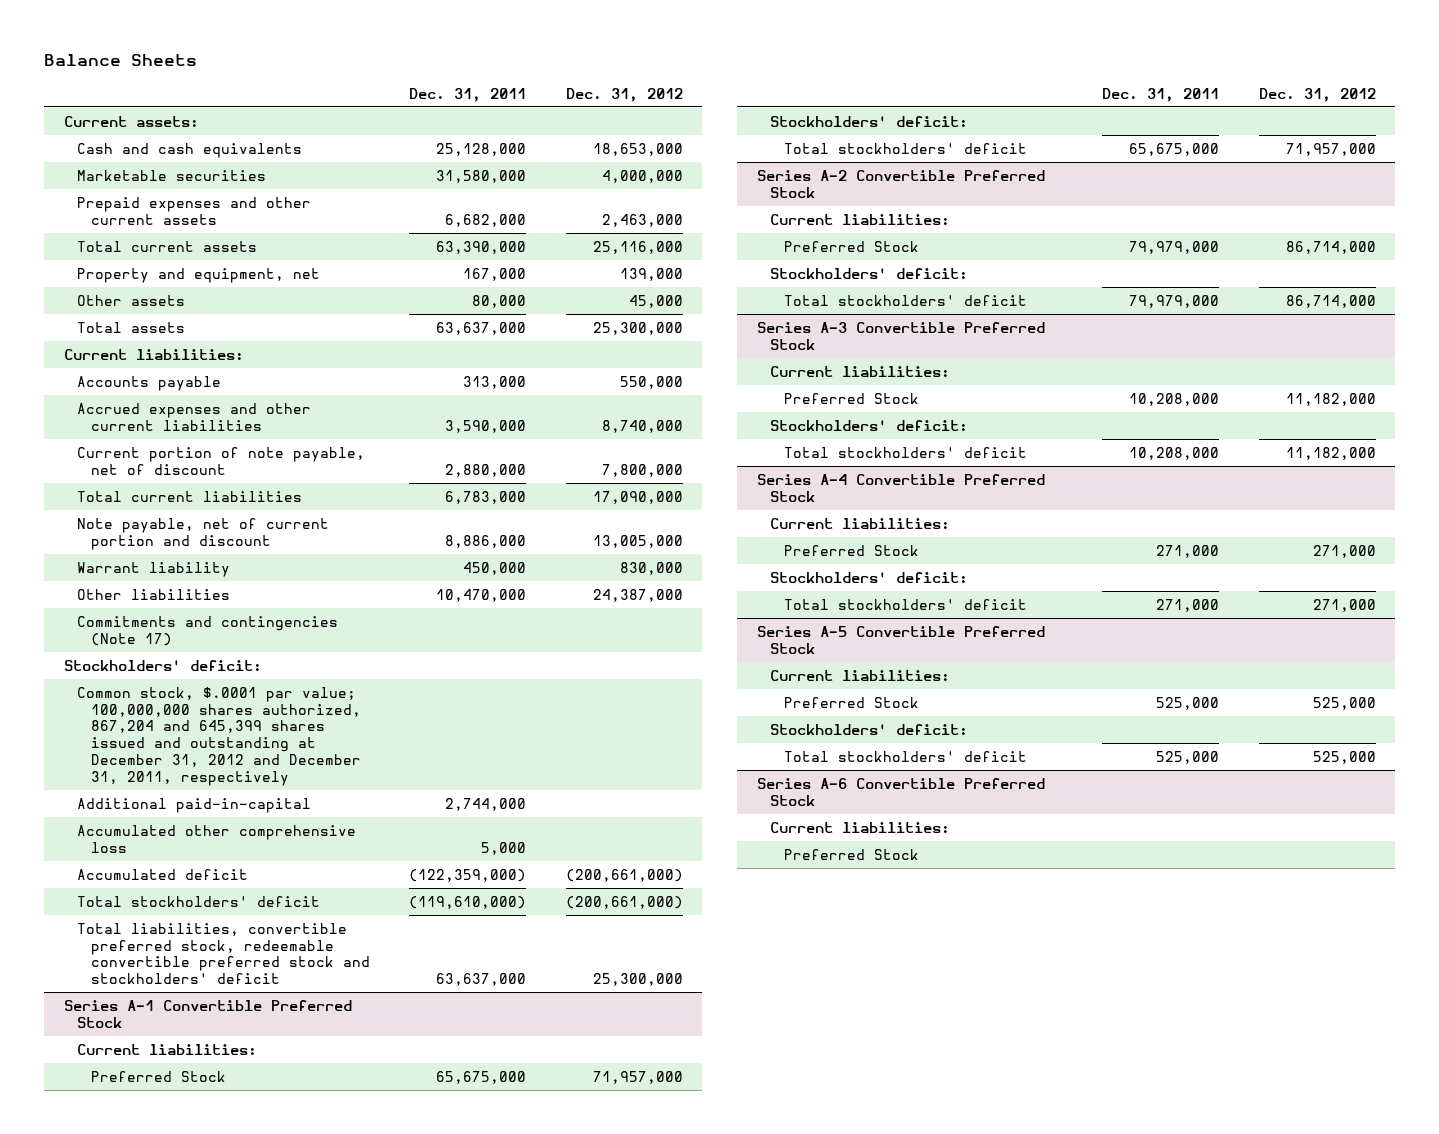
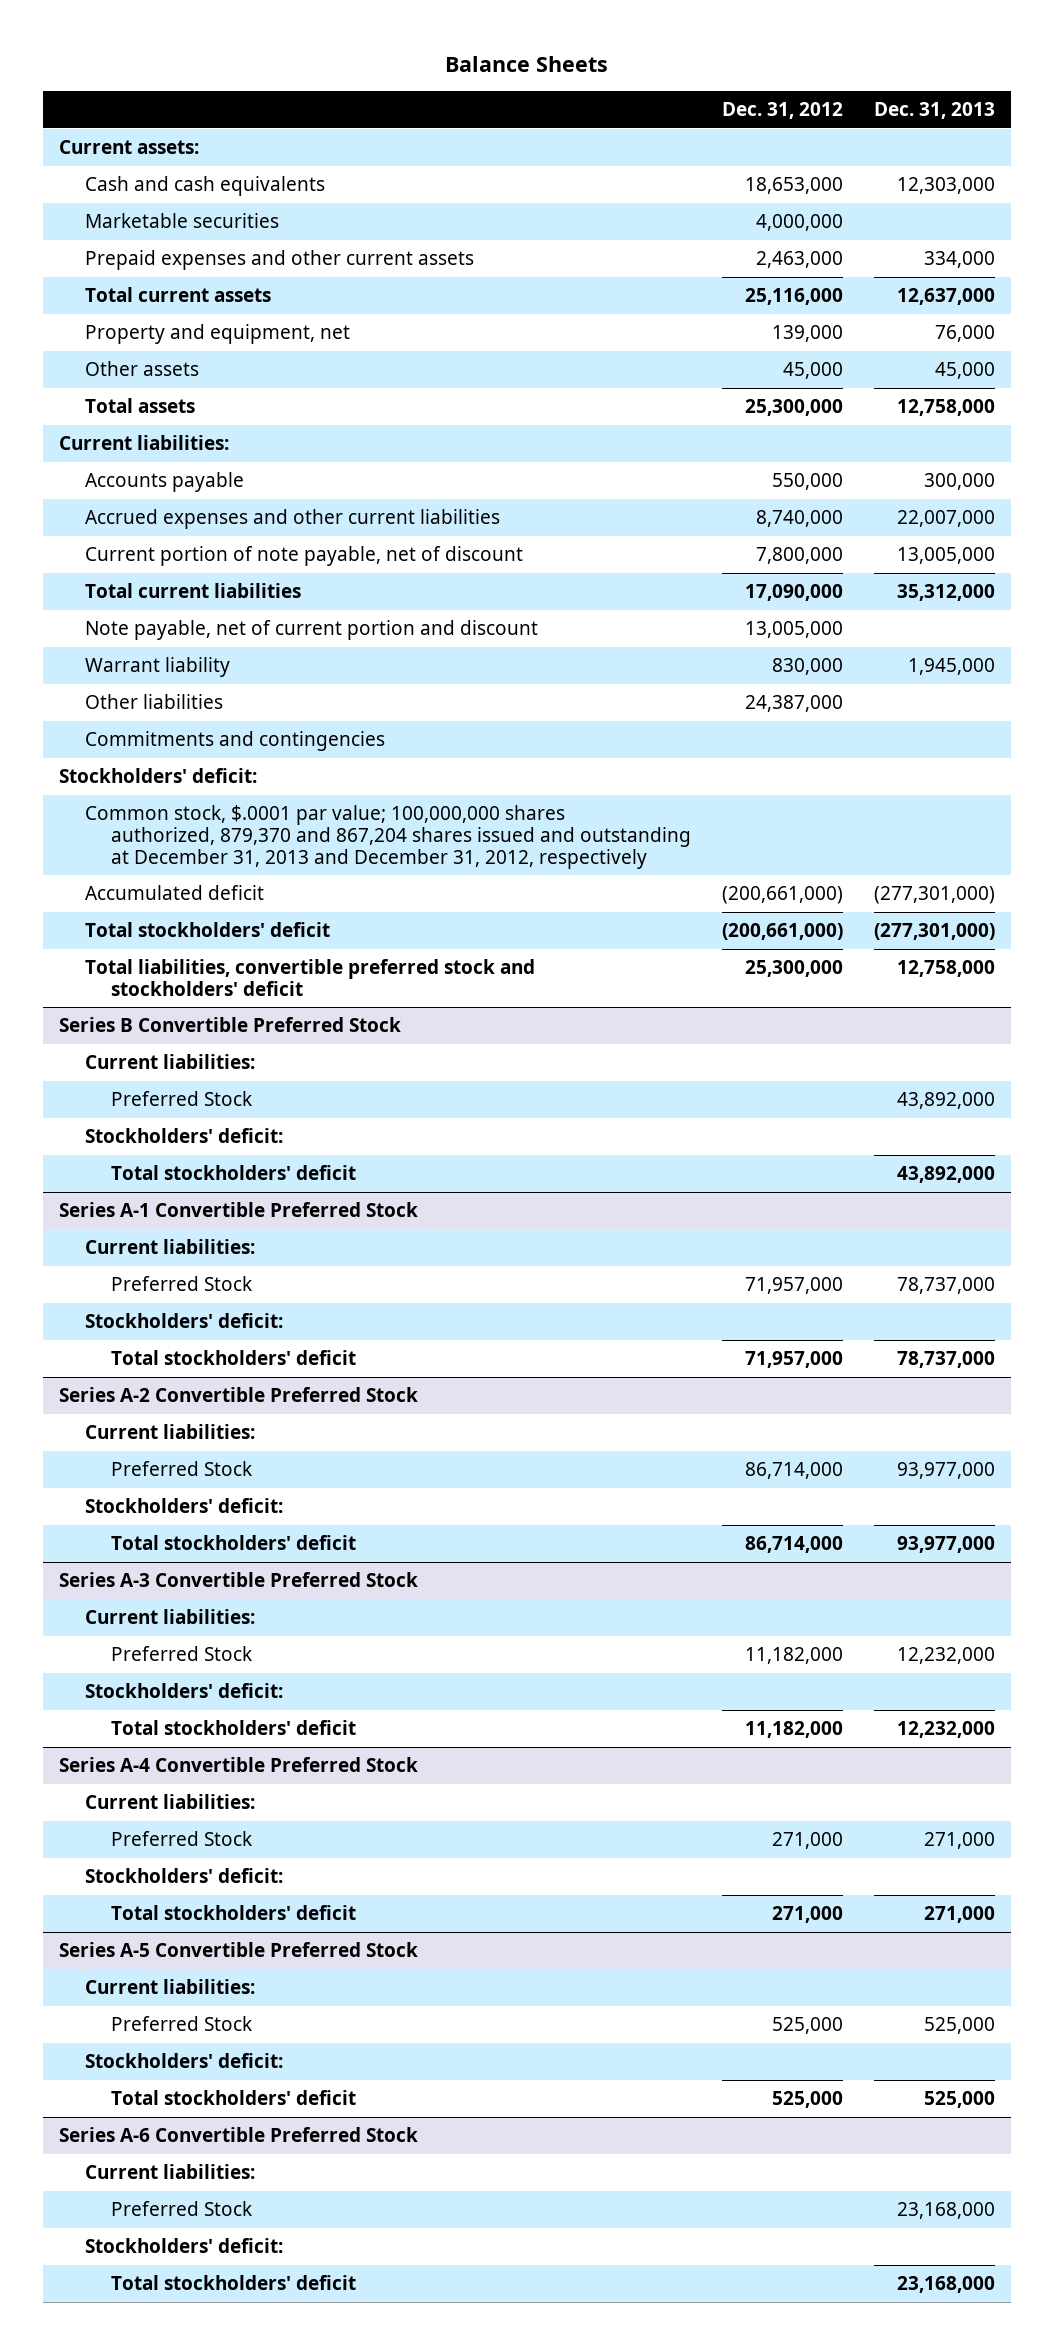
[409,87,527,102] Dec. 31, 2011 -> none
none -> [874,102,996,120] Dec. 31, 2013
[77,615,339,646] Commitments and contingencies (Note 17) -> [84,731,385,752] Commitments and contingencies
[77,797,312,813] Additional paid-in-capital -> none
[77,824,357,853] Accumulated other comprehensive loss -> none
[77,686,361,786] Common stock, $.0001 par value; 100,000,000 shares authorized, 867,204 and 645,399 shares issued and outstanding at December 31, 2012 and December 31, 2011, respectively -> [84,805,692,869] Common stock, $.0001 par value; 100,000,000 shares authorized, 879,370 and 867,204 shares issued and outstanding at December 31, 2013 and December 31, 2012, respectively
[77,922,370,985] Total liabilities, convertible preferred stock, redeemable convertible preferred stock and stockholders' deficit -> [84,959,535,996] Total liabilities, convertible preferred stock and stockholders' deficit
none -> [58,1017,401,1033] Series B Convertible Preferred Stock
none -> [84,1054,255,1070] Current liabilities:
none -> [111,1091,253,1107] Preferred Stock
none -> [84,1128,283,1144] Stockholders' deficit:
none -> [111,1165,357,1181] Total stockholders' deficit
none -> [84,2238,283,2254] Stockholders' deficit:
none -> [111,2275,357,2291] Total stockholders' deficit

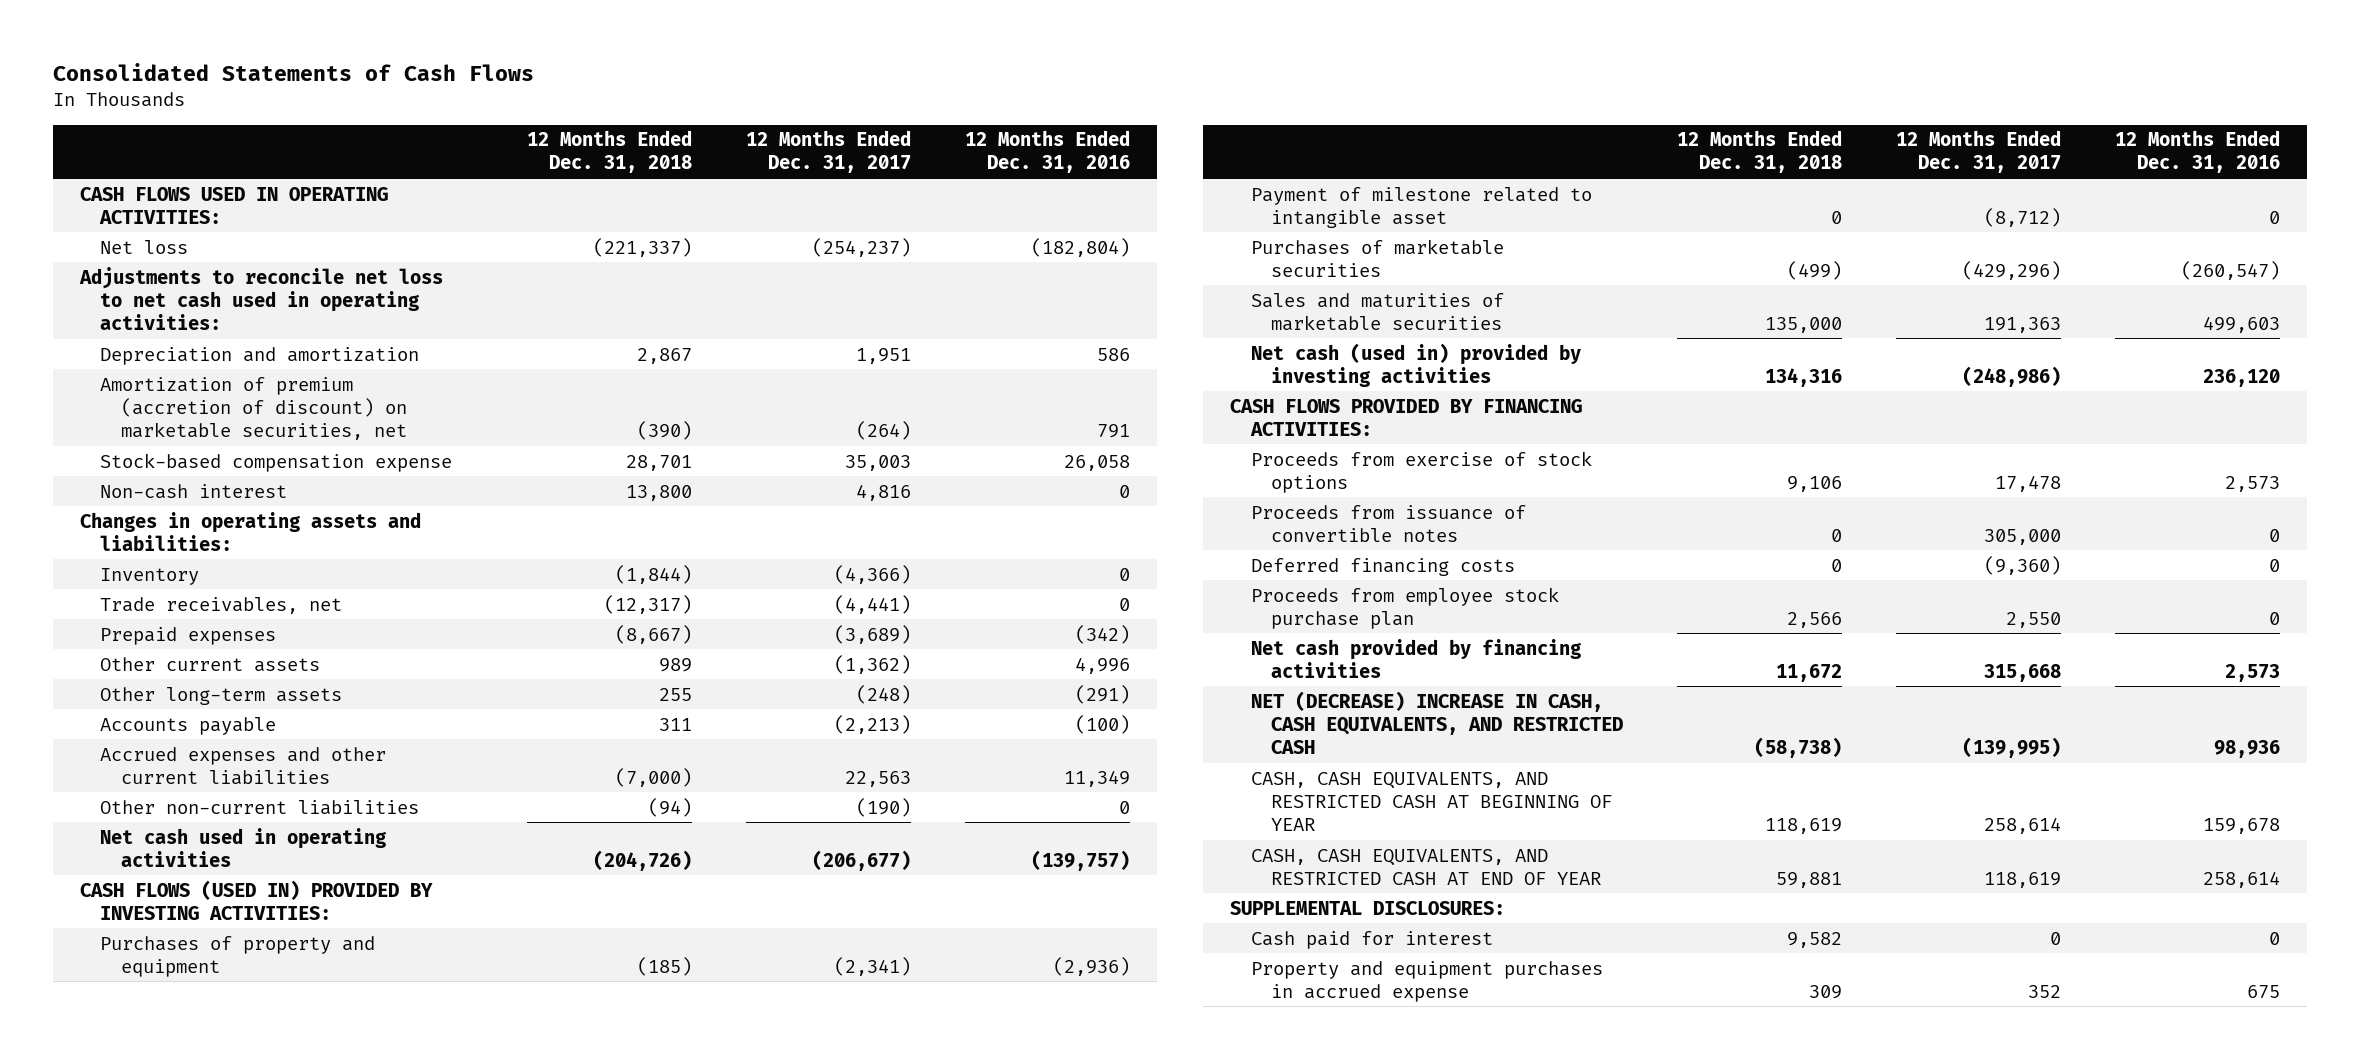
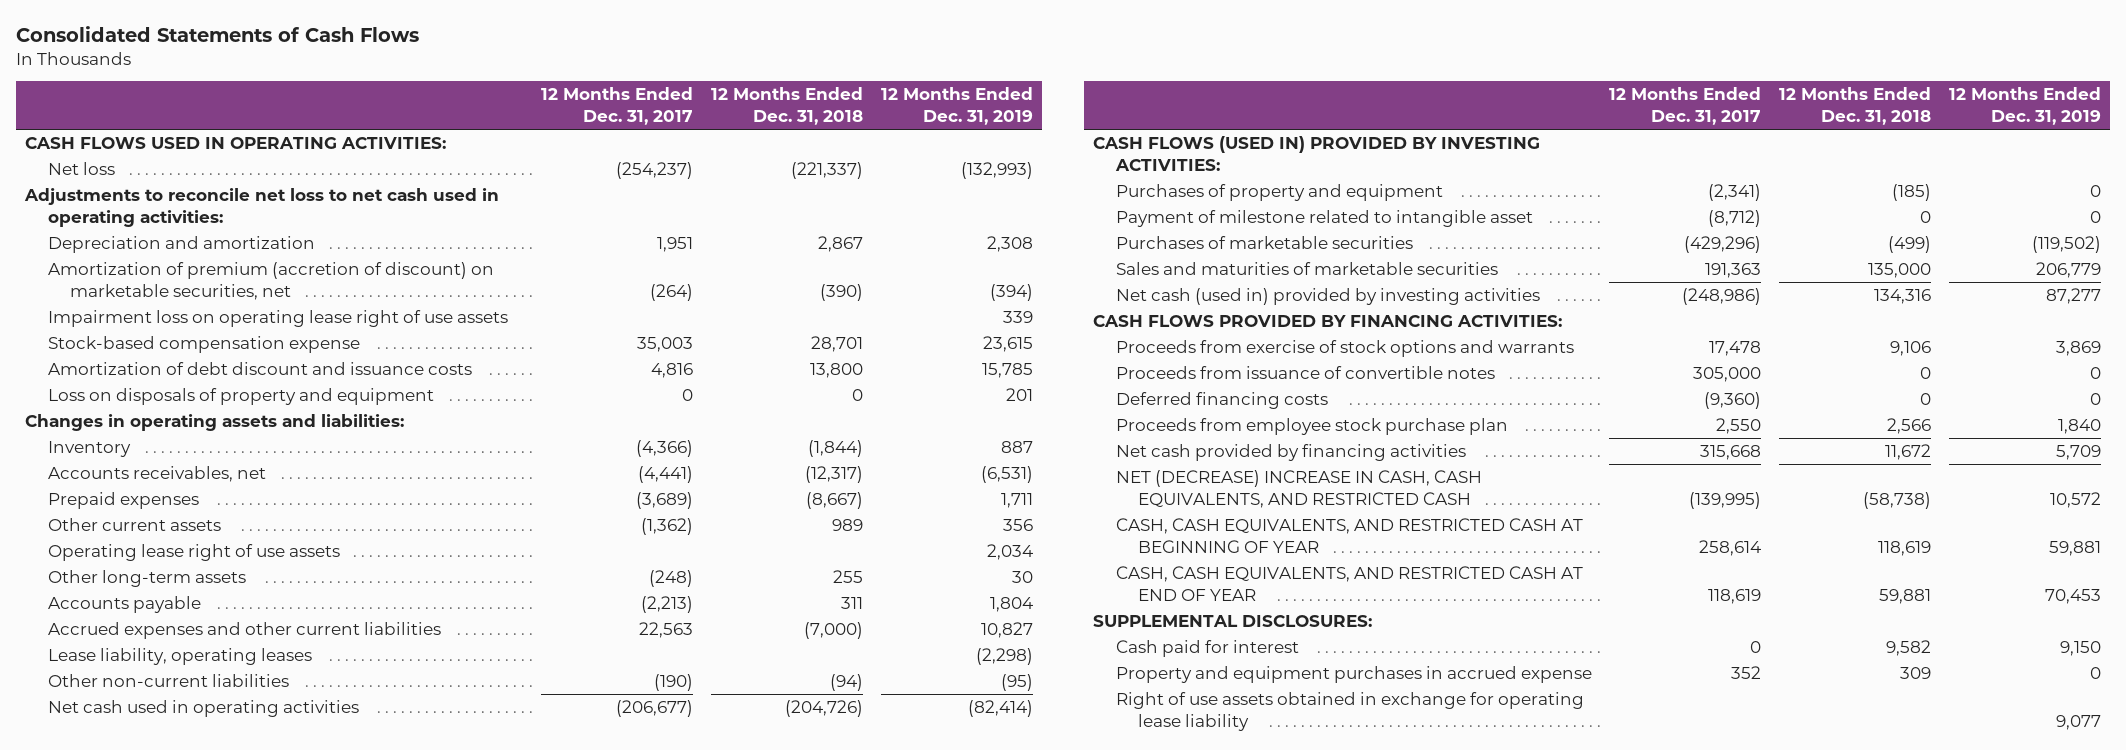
[964,130,1130,174] 12 Months Ended Dec. 31, 2016 -> none
none -> [881,87,1034,126] 12 Months Ended Dec. 31, 2019
none -> [47,310,508,328] Impairment loss on operating lease right of use assets
[100,483,288,499] Non-cash interest -> [47,362,472,376] Amortization of debt discount and issuance costs
none -> [47,388,434,406] Loss on disposals of property and equipment
[100,596,343,614] Trade receivables, net -> [47,466,266,483] Accounts receivables, net
none -> [47,544,340,562] Operating lease right of use assets
none -> [47,648,312,666] Lease liability, operating leases
[1250,450,1592,493] Proceeds from exercise of stock options -> [1115,340,1574,358] Proceeds from exercise of stock options and warrants
none -> [1115,692,1584,731] Right of use assets obtained in exchange for operating lease liability

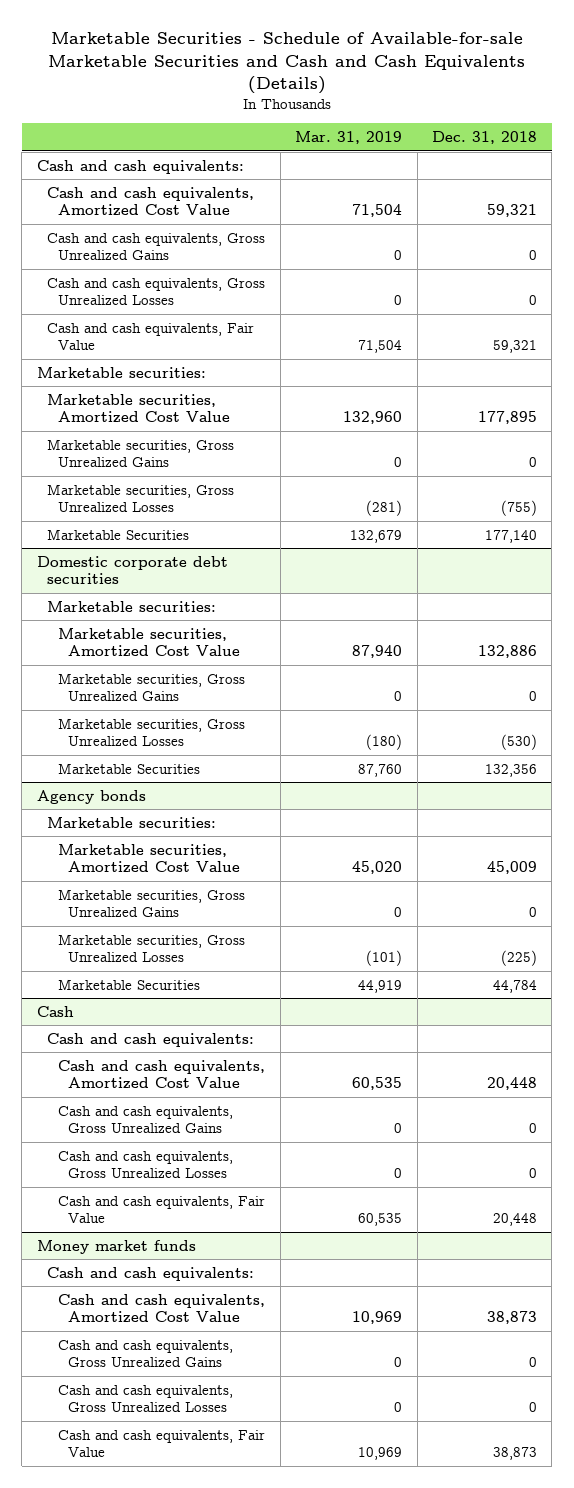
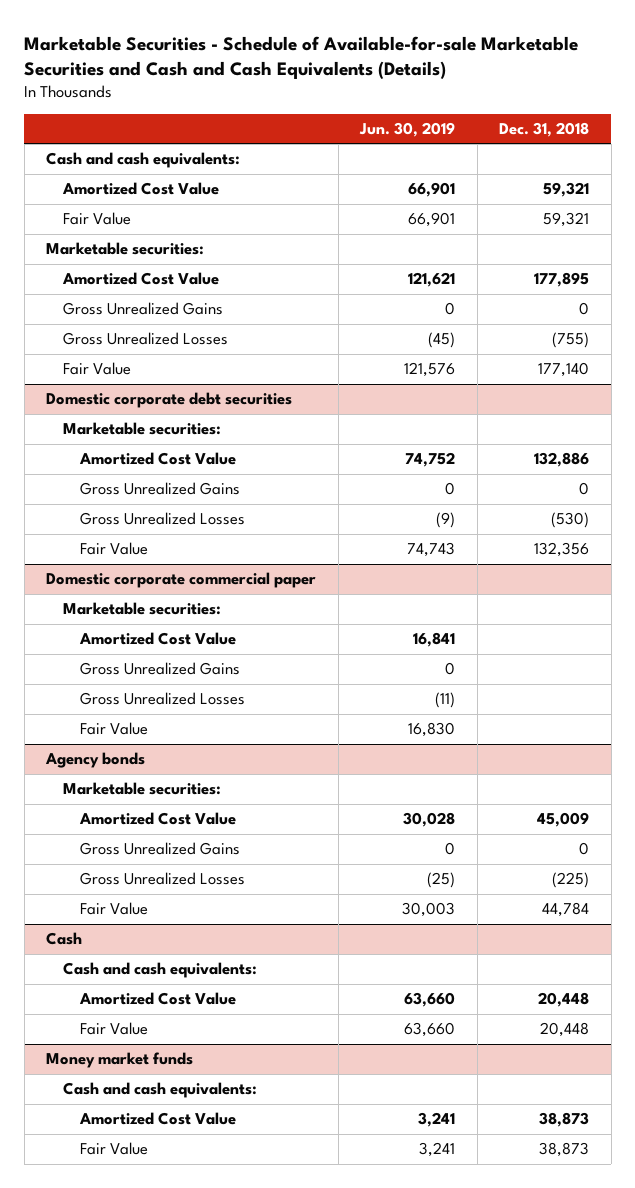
[295,131,403,145] Mar. 31, 2019 -> none
none -> [359,121,456,137] Jun. 30, 2019
[47,232,266,261] Cash and cash equivalents, Gross Unrealized Gains -> none
[47,277,266,306] Cash and cash equivalents, Gross Unrealized Losses -> none
[47,186,255,217] Cash and cash equivalents, Amortized Cost Value -> [62,182,220,196] Amortized Cost Value
[47,322,255,351] Cash and cash equivalents, Fair Value -> [63,212,132,226] Fair Value
[47,393,230,424] Marketable securities, Amortized Cost Value -> [62,272,220,286] Amortized Cost Value
[47,438,235,468] Marketable securities, Gross Unrealized Gains -> [63,302,224,316] Gross Unrealized Gains
[47,483,235,513] Marketable securities, Gross Unrealized Losses -> [63,332,229,346] Gross Unrealized Losses
[47,528,190,540] Marketable Securities -> [63,362,132,376] Fair Value
[57,627,240,658] Marketable securities, Amortized Cost Value -> [78,452,236,466] Amortized Cost Value
[57,672,245,702] Marketable securities, Gross Unrealized Gains -> [79,482,240,496] Gross Unrealized Gains
[57,717,245,747] Marketable securities, Gross Unrealized Losses -> [79,512,245,526] Gross Unrealized Losses
[57,762,200,774] Marketable Securities -> [79,542,148,556] Fair Value
none -> [46,572,317,589] Domestic corporate commercial paper
none -> [63,602,222,616] Marketable securities:
none -> [78,632,236,646] Amortized Cost Value
none -> [79,662,240,676] Gross Unrealized Gains
none -> [79,692,245,706] Gross Unrealized Losses
none -> [79,722,148,736] Fair Value
[57,843,240,874] Marketable securities, Amortized Cost Value -> [78,812,236,826] Amortized Cost Value
[57,888,245,918] Marketable securities, Gross Unrealized Gains -> [79,842,240,856] Gross Unrealized Gains
[57,933,245,963] Marketable securities, Gross Unrealized Losses -> [79,872,245,886] Gross Unrealized Losses
[57,978,200,990] Marketable Securities -> [79,902,148,916] Fair Value
[57,1105,233,1134] Cash and cash equivalents, Gross Unrealized Gains -> none
[57,1150,233,1179] Cash and cash equivalents, Gross Unrealized Losses -> none
[57,1059,265,1090] Cash and cash equivalents, Amortized Cost Value -> [78,992,236,1006] Amortized Cost Value
[57,1195,265,1224] Cash and cash equivalents, Fair Value -> [79,1022,148,1036] Fair Value
[57,1339,233,1368] Cash and cash equivalents, Gross Unrealized Gains -> none
[57,1384,233,1413] Cash and cash equivalents, Gross Unrealized Losses -> none
[57,1293,265,1324] Cash and cash equivalents, Amortized Cost Value -> [78,1112,236,1126] Amortized Cost Value
[57,1429,265,1458] Cash and cash equivalents, Fair Value -> [79,1142,148,1156] Fair Value

